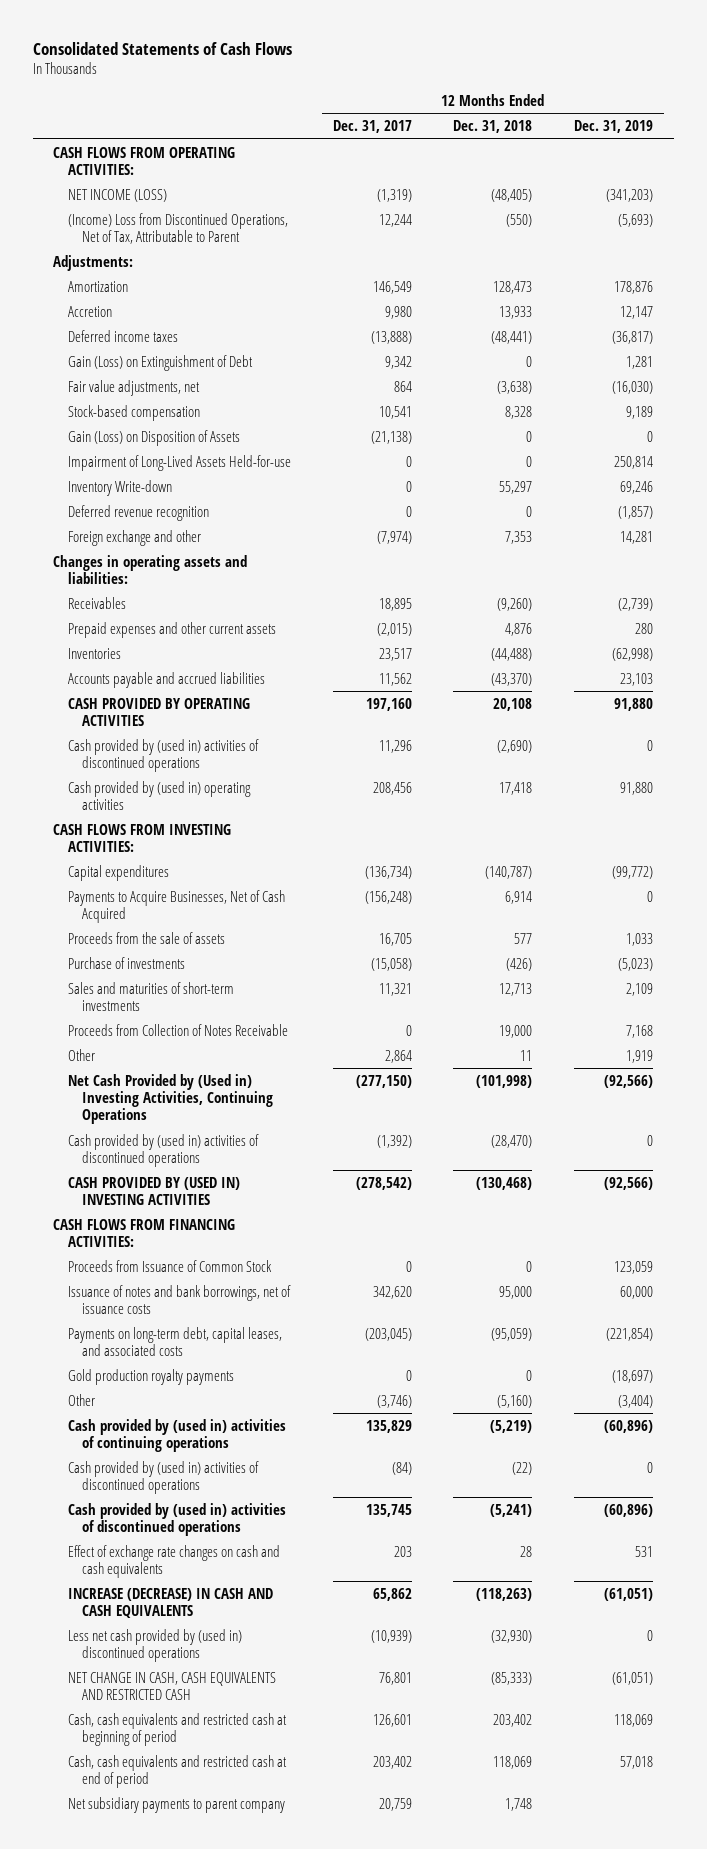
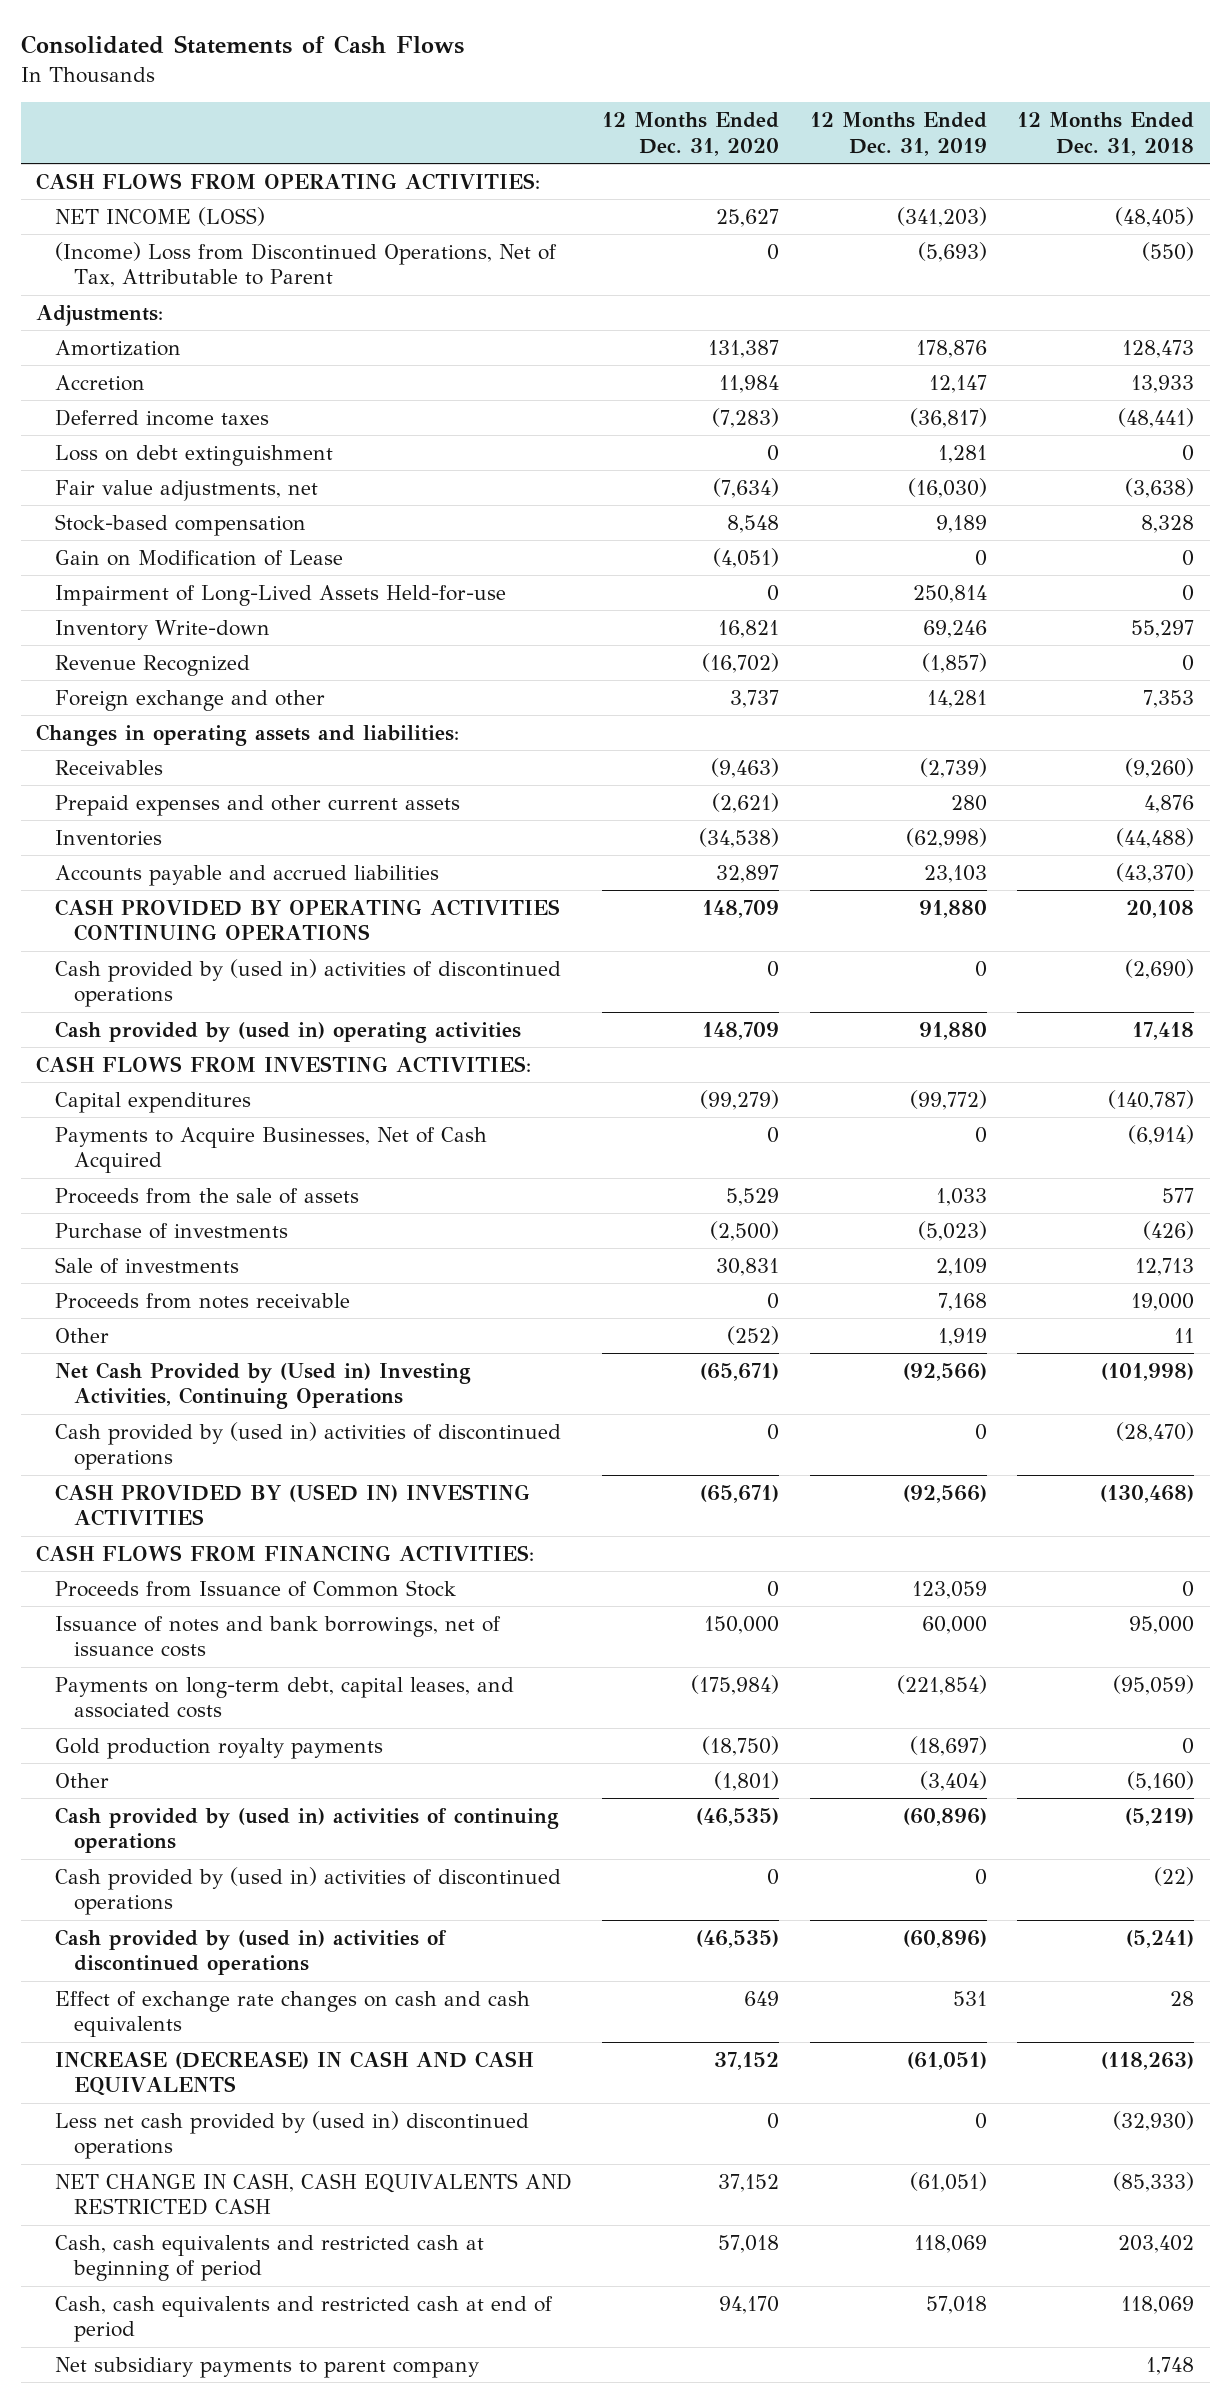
[332,120,412,134] Dec. 31, 2017 -> none
none -> [602,112,780,156] 12 Months Ended Dec. 31, 2020
[67,354,253,371] Gain (Loss) on Extinguishment of Debt -> [55,444,334,466] Loss on debt extinguishment
[67,429,240,446] Gain (Loss) on Disposition of Assets -> none
none -> [55,549,344,566] Gain on Modification of Lease
[67,504,209,521] Deferred revenue recognition -> [55,654,251,676] Revenue Recognized
[67,697,250,726] CASH PROVIDED BY OPERATING ACTIVITIES -> [55,898,561,942] CASH PROVIDED BY OPERATING ACTIVITIES CONTINUING OPERATIONS
[505,890,533,904] 6,914 -> [1128,1124,1195,1145] (6,914)
[67,981,234,1011] Sales and maturities of short-term investments -> [55,1256,240,1274] Sale of investments
[67,1023,288,1036] Proceeds from Collection of Notes Receivable -> [55,1292,351,1309] Proceeds from notes receivable

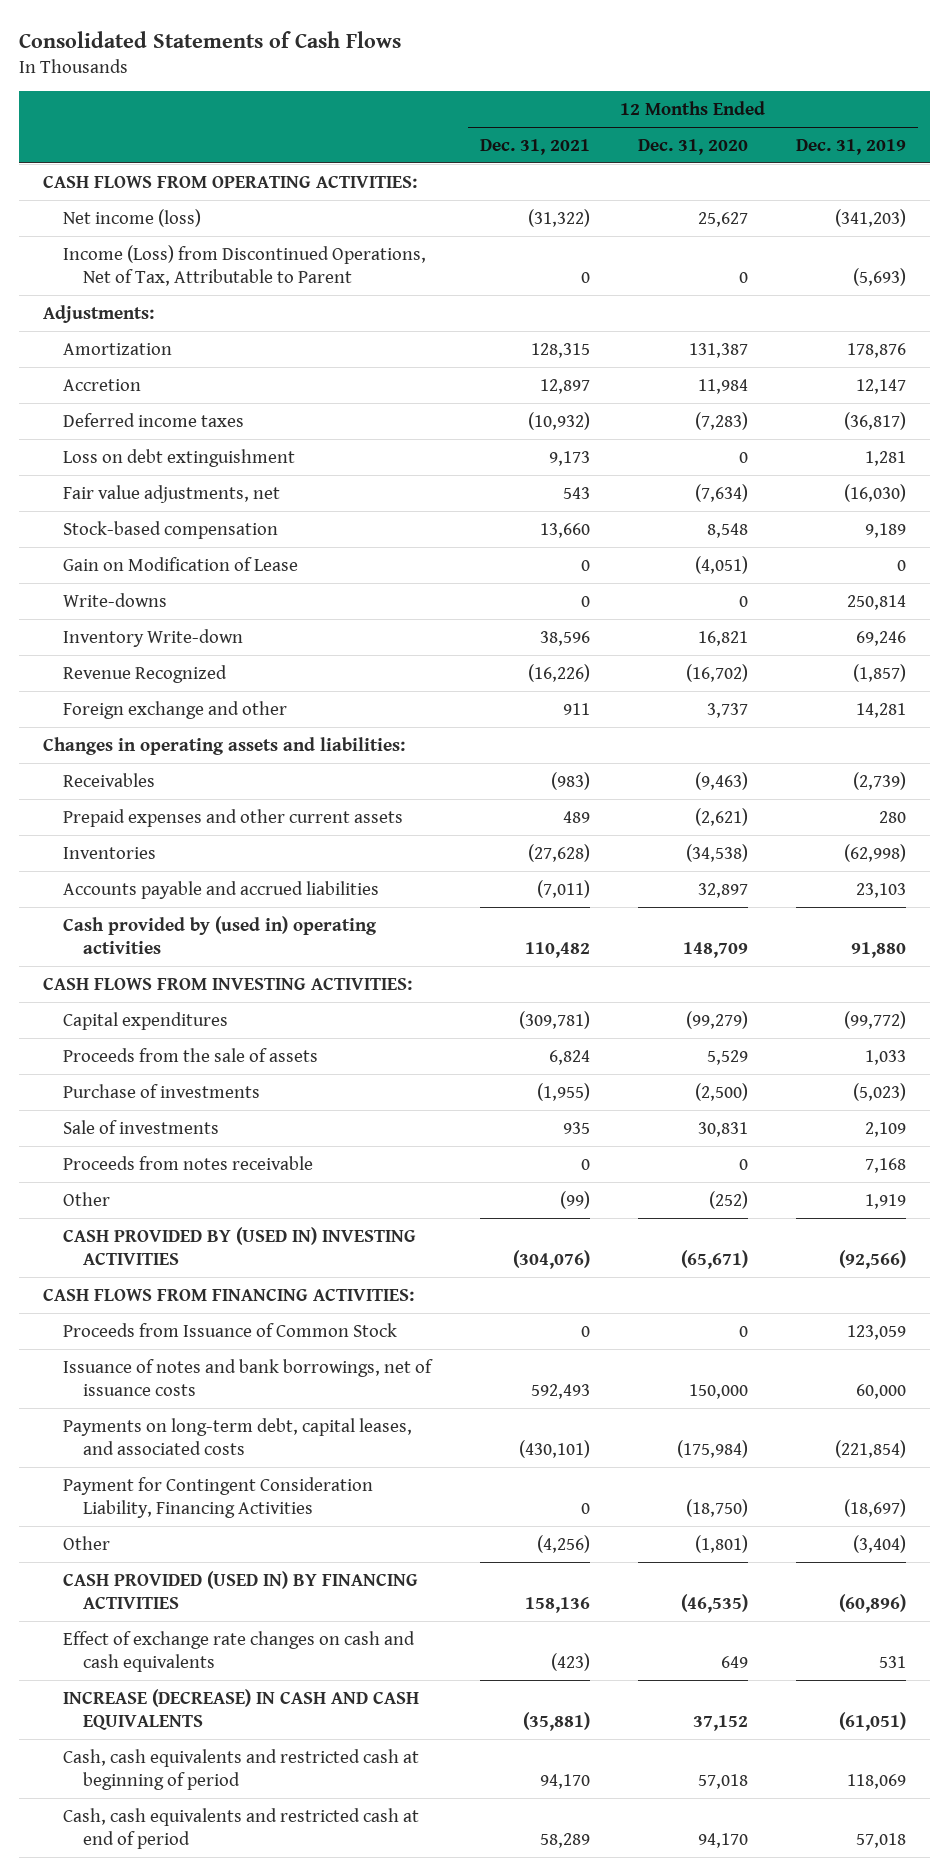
[1017,112,1195,156] 12 Months Ended Dec. 31, 2018 -> none
none -> [479,138,590,155] Dec. 31, 2021
[55,206,266,226] NET INCOME (LOSS) -> [63,208,202,227] Net income (loss)
[55,241,558,288] (Income) Loss from Discontinued Operations, Net of Tax, Attributable to Parent -> [63,244,427,287] Income (Loss) from Discontinued Operations, Net of Tax, Attributable to Parent
[55,584,507,606] Impairment of Long-Lived Assets Held-for-use -> [63,592,168,607] Write-downs
[55,898,561,942] CASH PROVIDED BY OPERATING ACTIVITIES CONTINUING OPERATIONS -> none
[55,958,562,1008] Cash provided by (used in) activities of discontinued operations -> none
[55,1126,488,1174] Payments to Acquire Businesses, Net of Cash Acquired -> none
[55,1361,472,1410] Net Cash Provided by (Used in) Investing Activities, Continuing Operations -> none
[55,1421,562,1471] Cash provided by (used in) activities of discontinued operations -> none
[55,1737,384,1759] Gold production royalty payments -> [63,1476,374,1519] Payment for Contingent Consideration Liability, Financing Activities
[55,1806,560,1854] Cash provided by (used in) activities of continuing operations -> none
[55,1866,562,1916] Cash provided by (used in) activities of discontinued operations -> none
[55,1928,448,1976] Cash provided by (used in) activities of discontinued operations -> [63,1570,419,1610] CASH PROVIDED (USED IN) BY FINANCING ACTIVITIES
[55,2110,530,2160] Less net cash provided by (used in) discontinued operations -> none
[55,2172,573,2216] NET CHANGE IN CASH, CASH EQUIVALENTS AND RESTRICTED CASH -> none
[55,2356,480,2378] Net subsidiary payments to parent company -> none

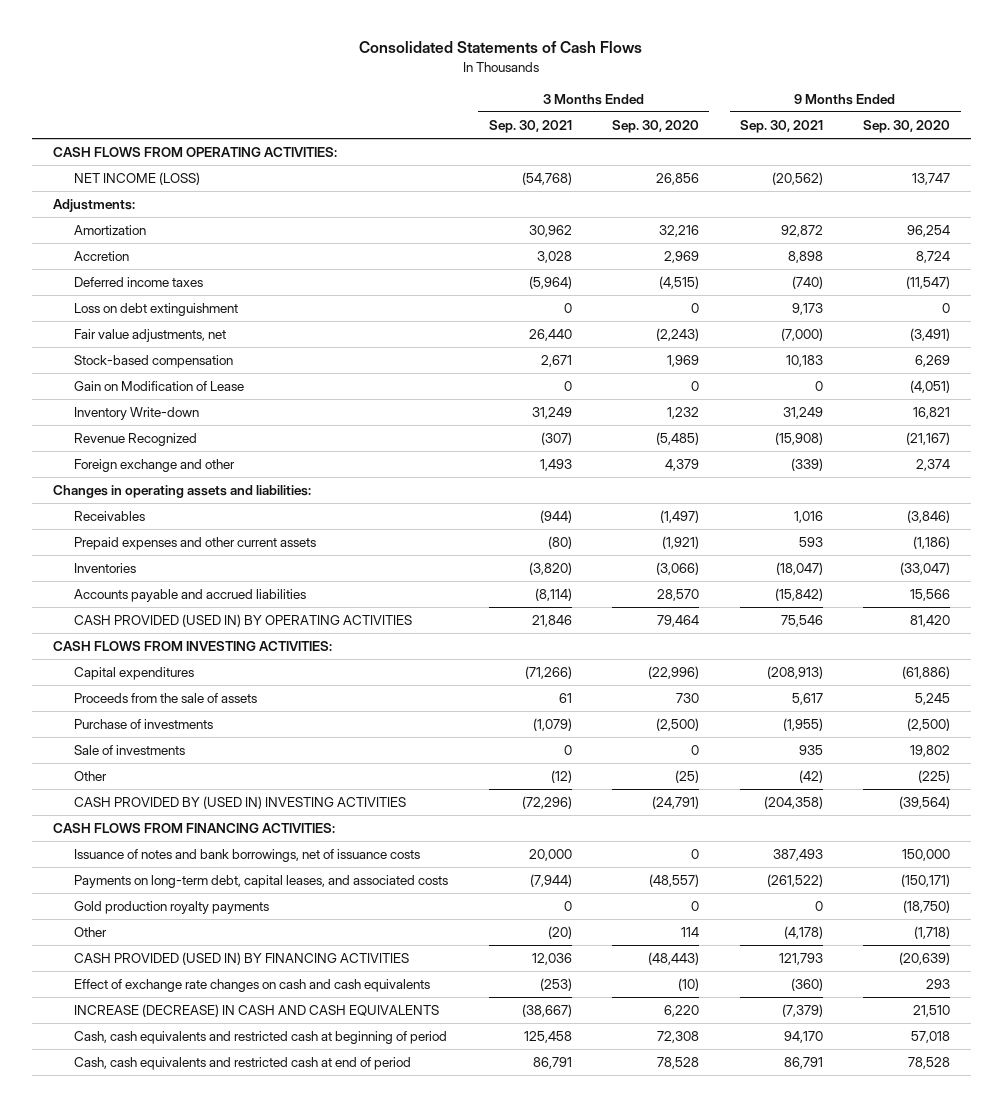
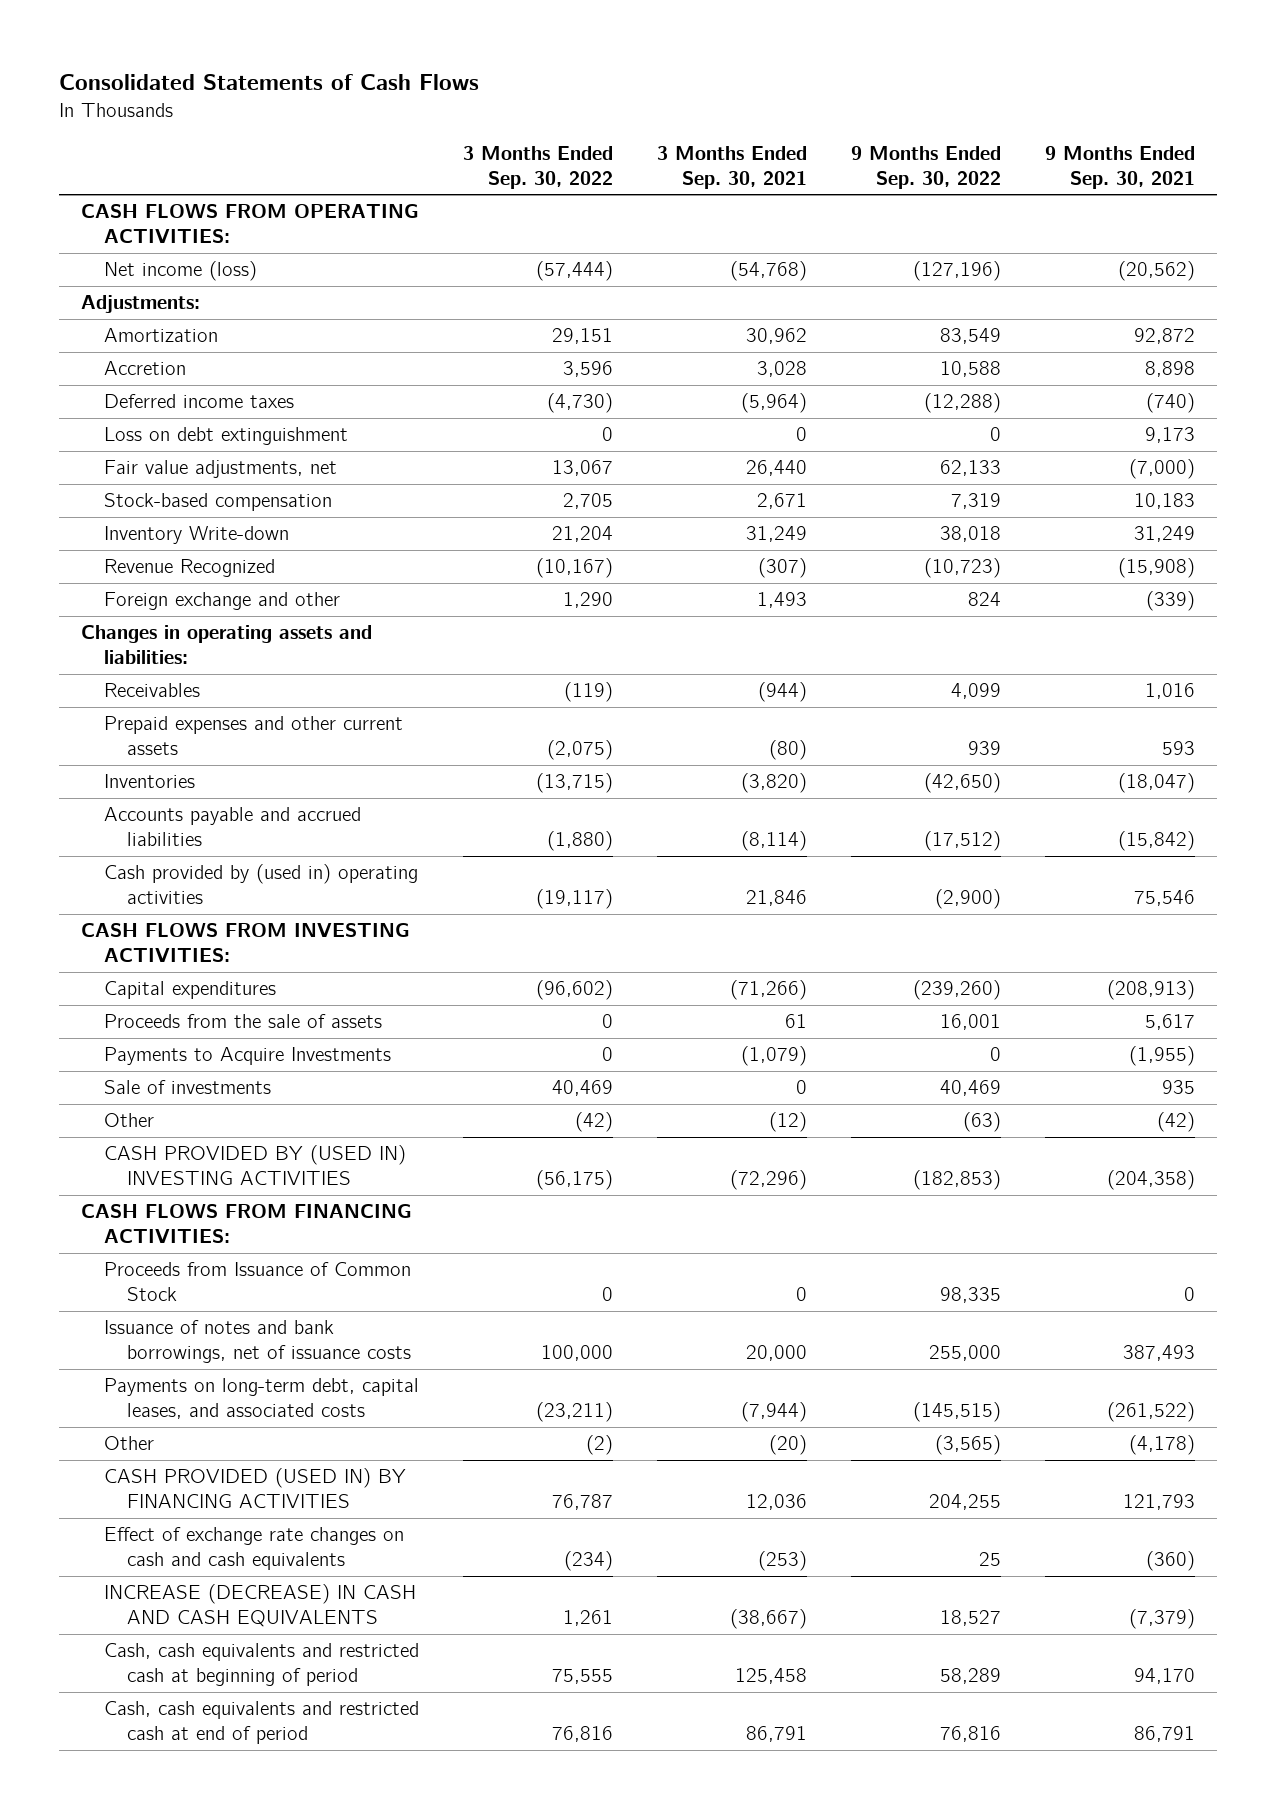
[612,120,700,134] Sep. 30, 2020 -> none
[863,120,951,134] Sep. 30, 2020 -> none
none -> [462,145,613,189] 3 Months Ended Sep. 30, 2022
none -> [850,145,1001,189] 9 Months Ended Sep. 30, 2022
[73,172,200,186] NET INCOME (LOSS) -> [103,261,257,282] Net income (loss)
[73,381,244,392] Gain on Modification of Lease -> none
[73,614,412,628] CASH PROVIDED (USED IN) BY OPERATING ACTIVITIES -> [103,864,418,905] Cash provided by (used in) operating activities
[73,719,213,730] Purchase of investments -> [103,1047,391,1066] Payments to Acquire Investments
none -> [103,1262,411,1302] Proceeds from Issuance of Common Stock
[73,901,269,915] Gold production royalty payments -> none

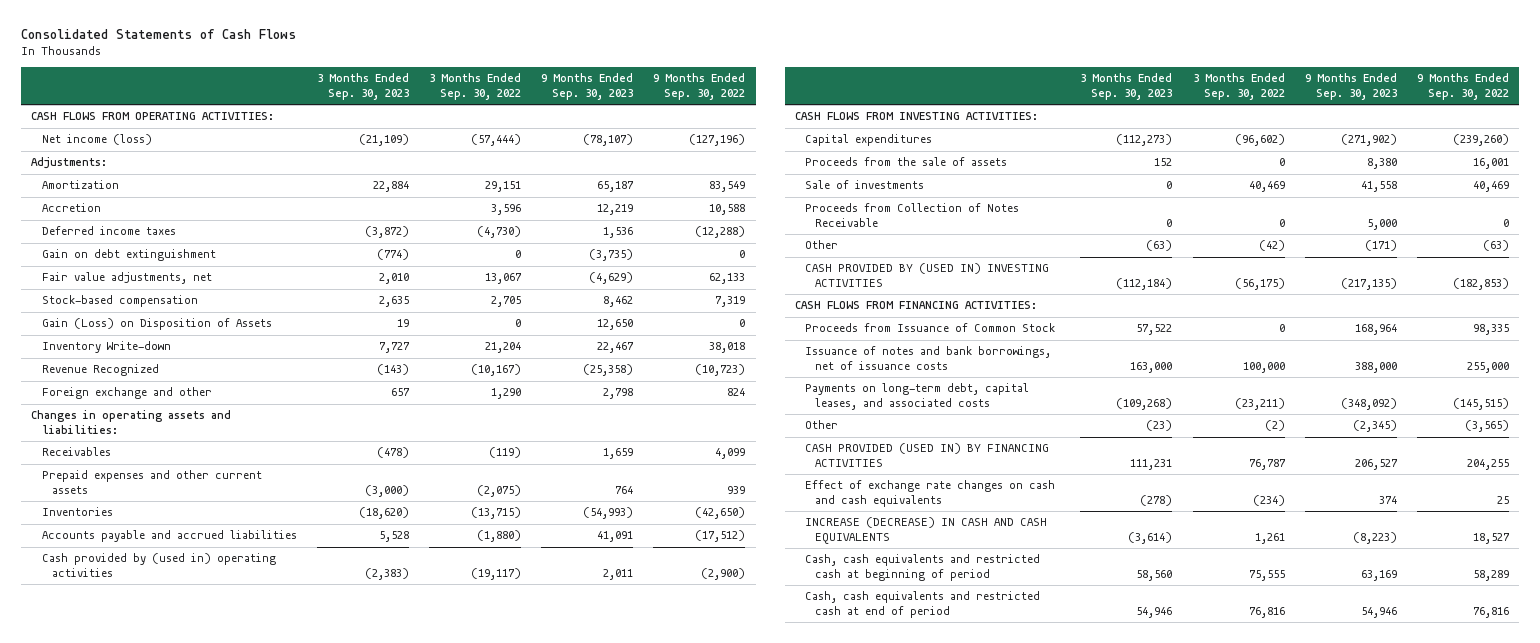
[656,145,807,189] 3 Months Ended Sep. 30, 2021 -> none
[1044,145,1195,189] 9 Months Ended Sep. 30, 2021 -> none
none -> [316,73,409,100] 3 Months Ended Sep. 30, 2023
none -> [541,73,634,100] 9 Months Ended Sep. 30, 2023
[103,427,348,446] Loss on debt extinguishment -> [41,249,216,262] Gain on debt extinguishment
none -> [41,318,272,331] Gain (Loss) on Disposition of Assets
[103,1047,391,1066] Payments to Acquire Investments -> none
none -> [805,203,1020,228] Proceeds from Collection of Notes Receivable

